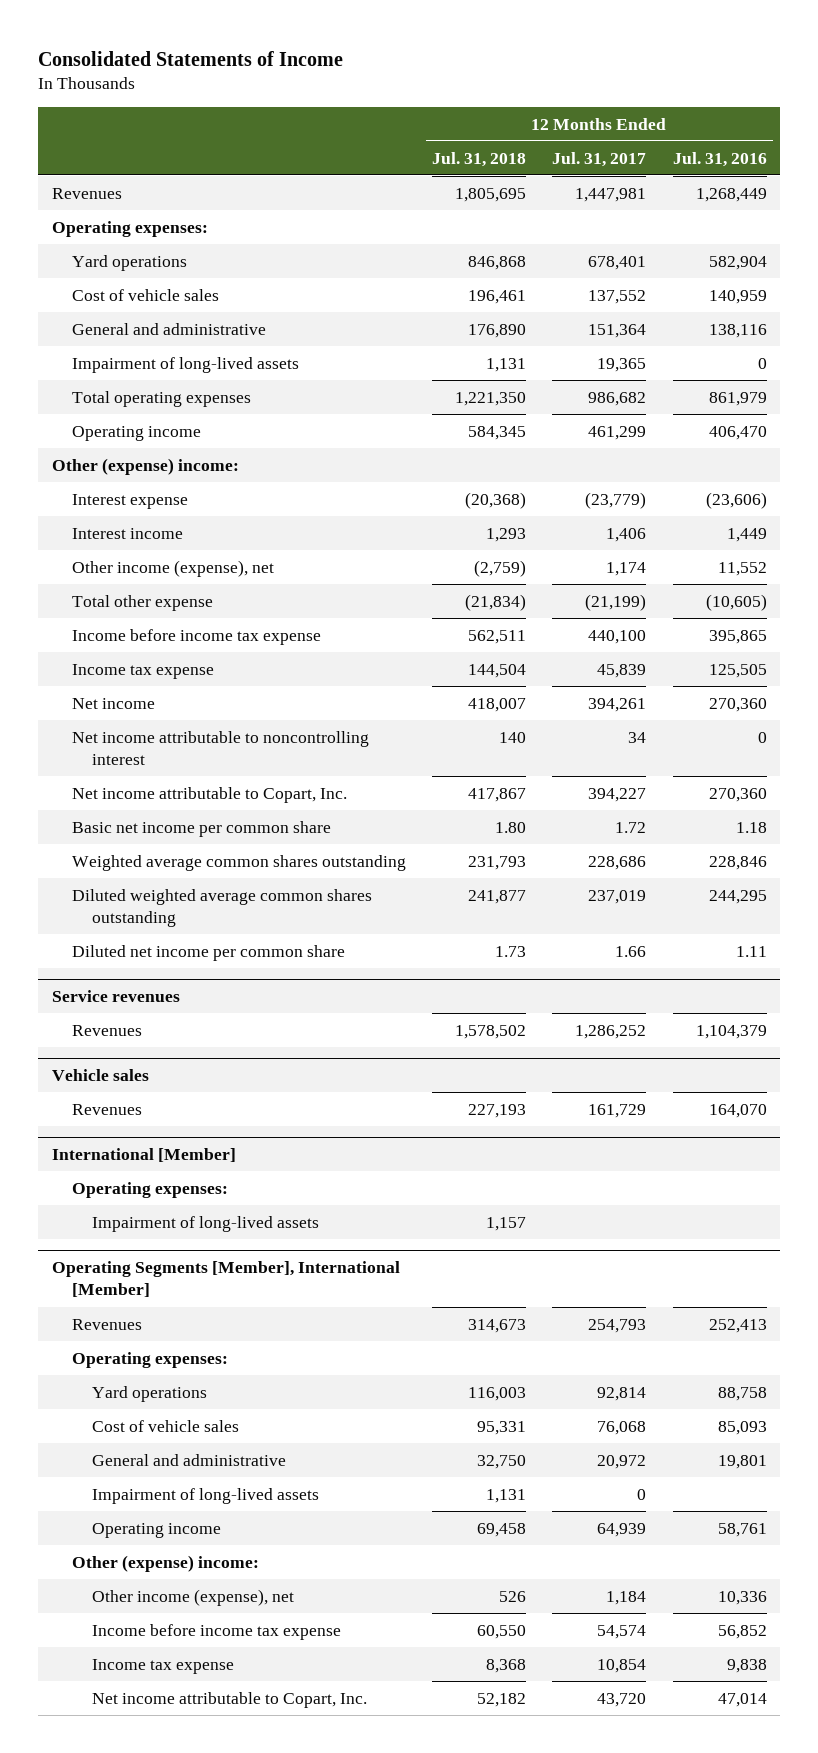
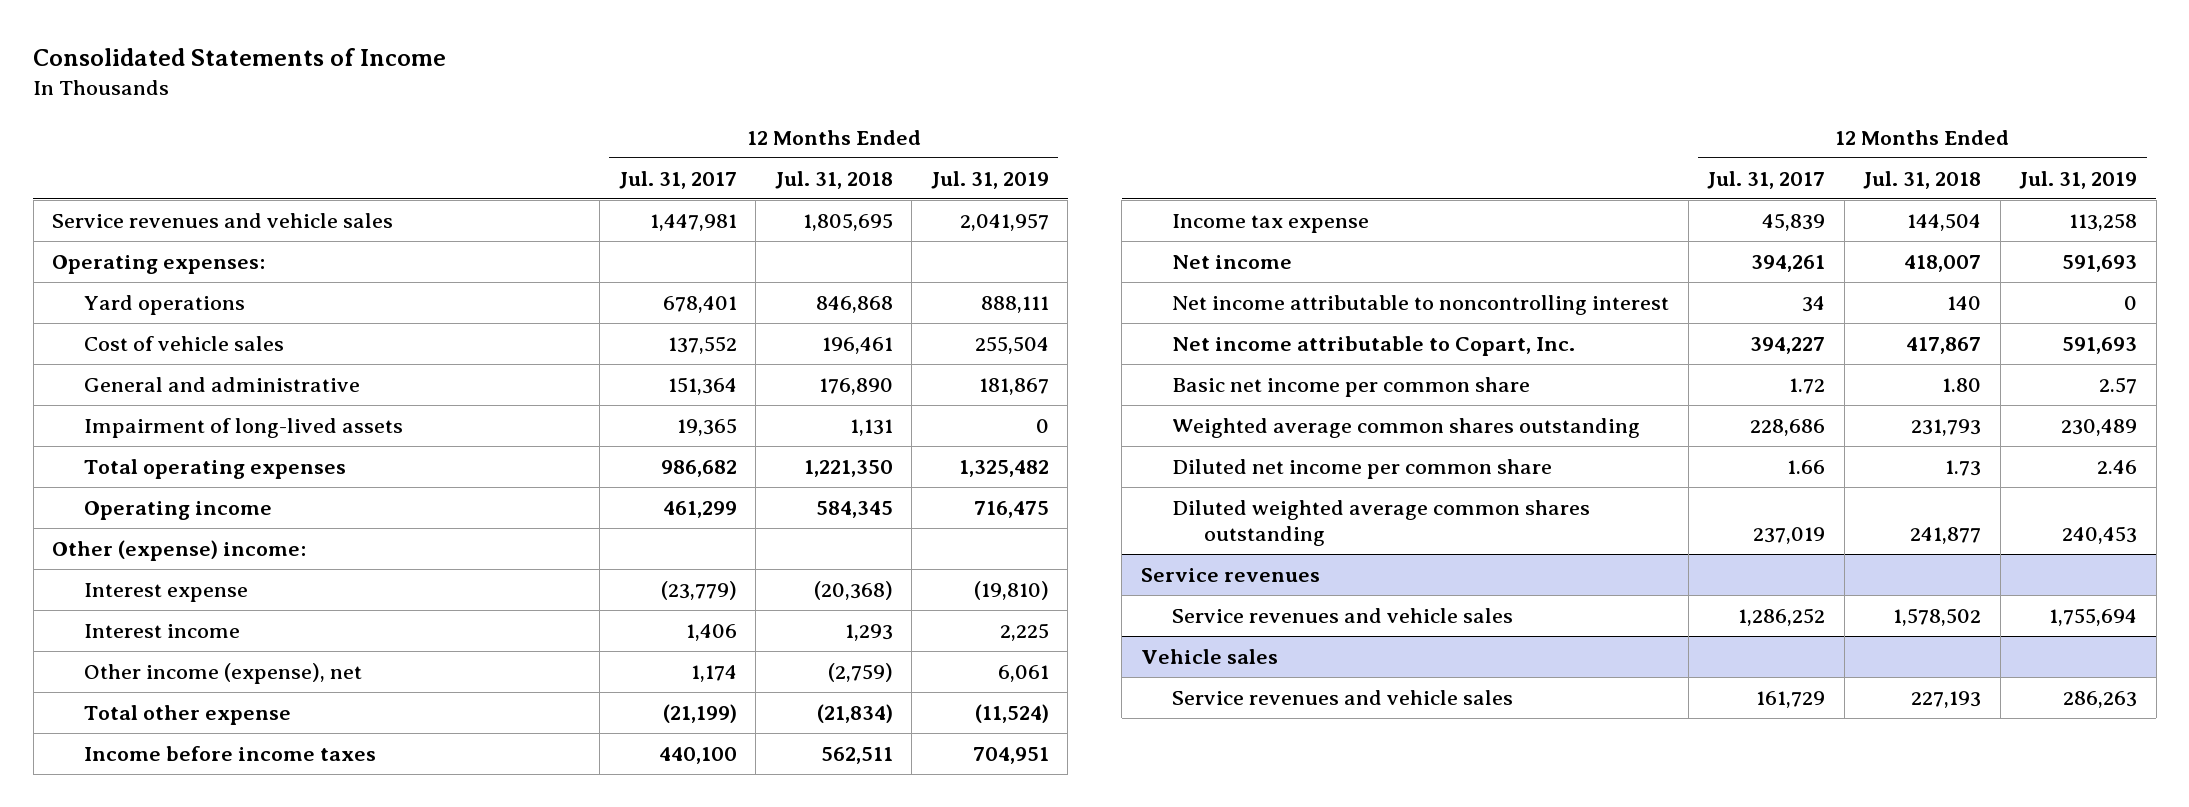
[672,151,767,167] Jul. 31, 2016 -> none
none -> [930,170,1049,189] Jul. 31, 2019
[51,187,122,199] Revenues -> [52,212,394,228] Service revenues and vehicle sales
[71,628,321,645] Income before income tax expense -> [83,745,376,761] Income before income taxes
[71,888,372,928] Diluted weighted average common shares outstanding -> [1172,499,1591,547] Diluted weighted average common shares outstanding
[71,1024,142,1036] Revenues -> [1172,607,1514,623] Service revenues and vehicle sales
[51,1147,236,1162] International [Member] -> none
[71,1181,228,1198] Operating expenses: -> none
[92,1215,320,1232] Impairment of long-lived assets -> none
[51,1260,400,1298] Operating Segments [Member], International [Member] -> none
[71,1318,142,1330] Revenues -> none
[71,1351,228,1368] Operating expenses: -> none
[92,1385,208,1402] Yard operations -> none
[92,1419,240,1432] Cost of vehicle sales -> none
[92,1453,287,1466] General and administrative -> none
[92,1487,320,1504] Impairment of long-lived assets -> none
[92,1522,222,1538] Operating income -> none
[71,1554,259,1572] Other (expense) income: -> none
[92,1588,295,1606] Other income (expense), net -> none
[92,1623,342,1640] Income before income tax expense -> none
[92,1658,235,1674] Income tax expense -> none
[92,1691,368,1708] Net income attributable to Copart, Inc. -> none
[71,1103,142,1115] Revenues -> [1172,689,1514,705] Service revenues and vehicle sales

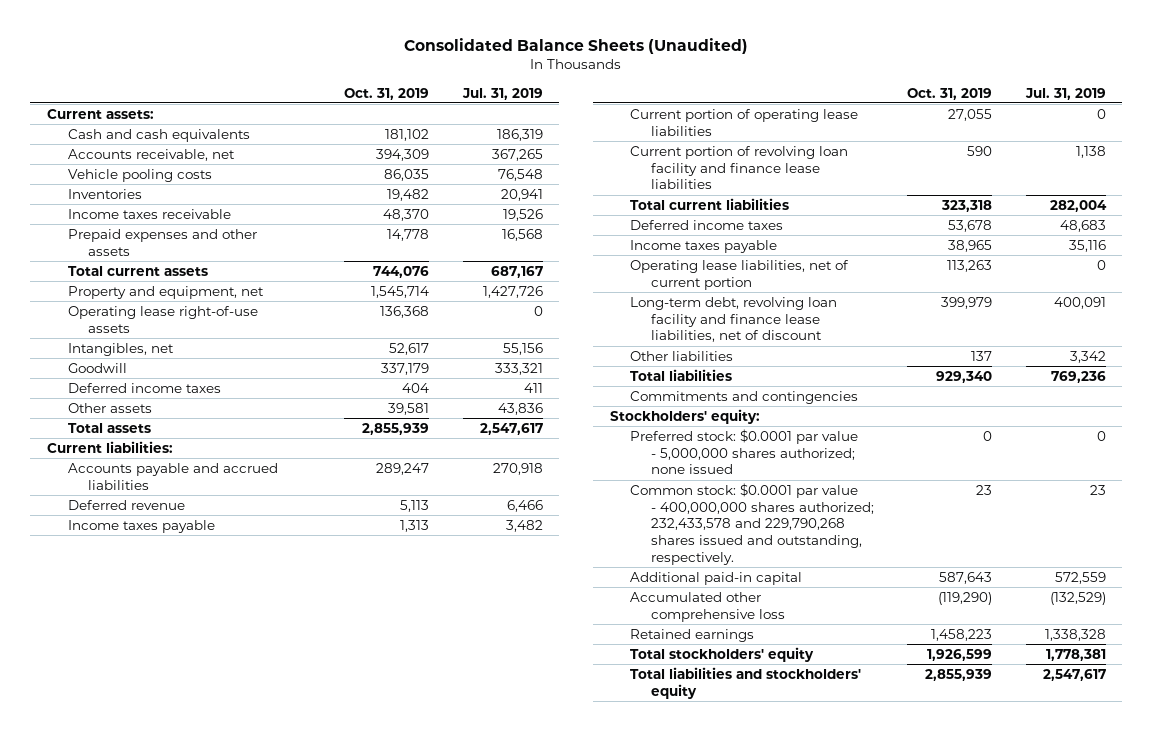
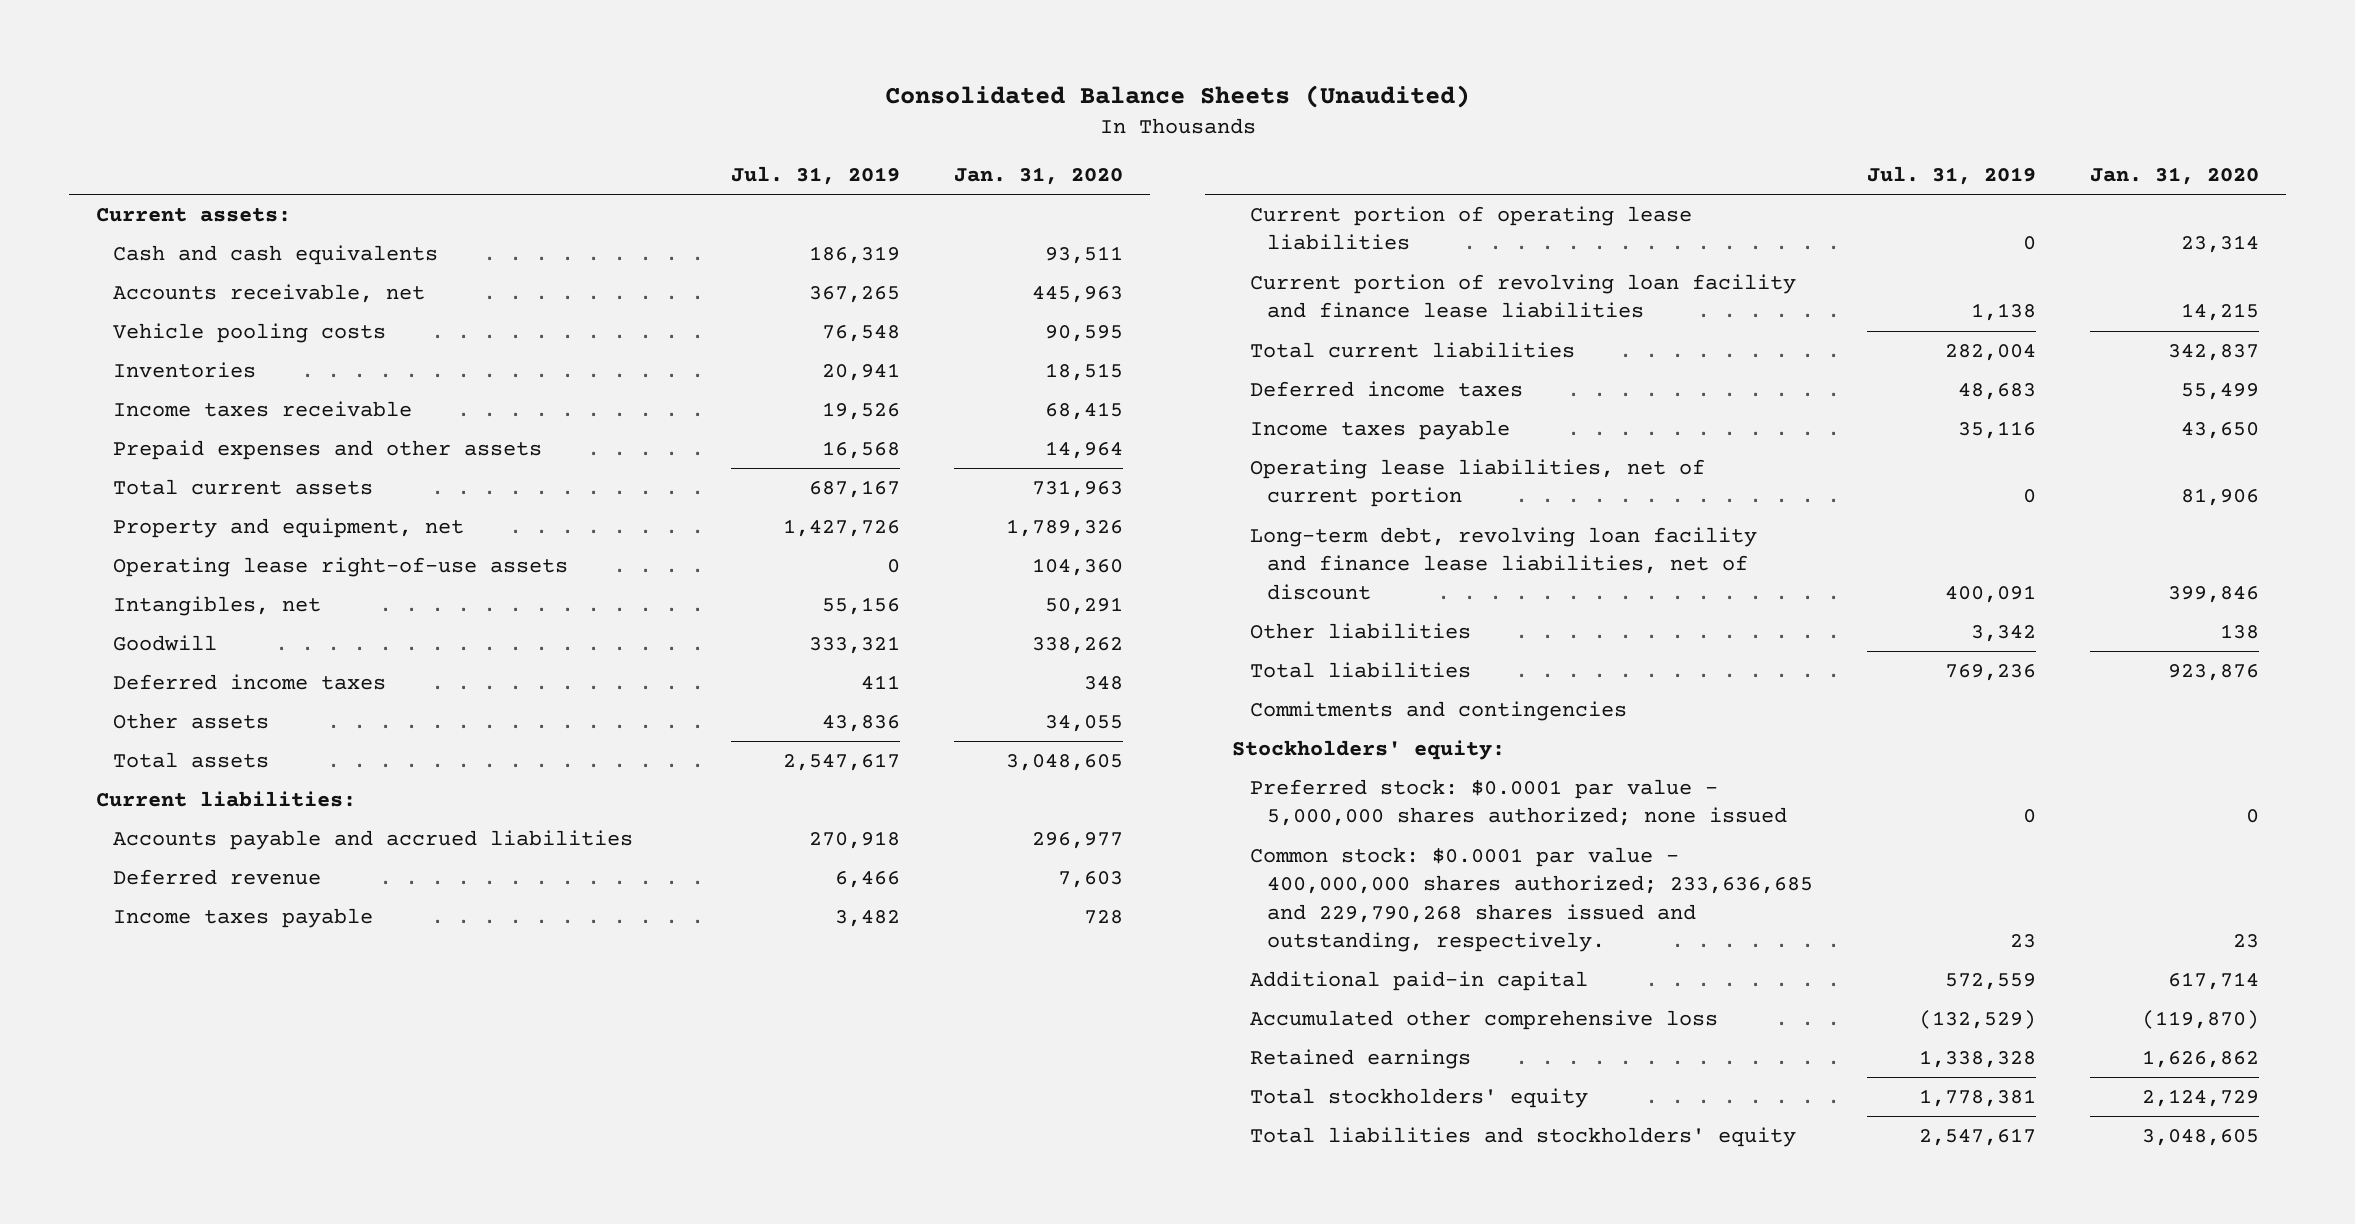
[344,87,430,100] Oct. 31, 2019 -> none
none -> [953,167,1123,186] Jan. 31, 2020
[630,482,874,565] Common stock: $0.0001 par value - 400,000,000 shares authorized; 232,433,578 and 229,790,268 shares issued and outstanding, respectively. -> [1249,846,1814,953] Common stock: $0.0001 par value - 400,000,000 shares authorized; 233,636,685 and 229,790,268 shares issued and outstanding, respectively.

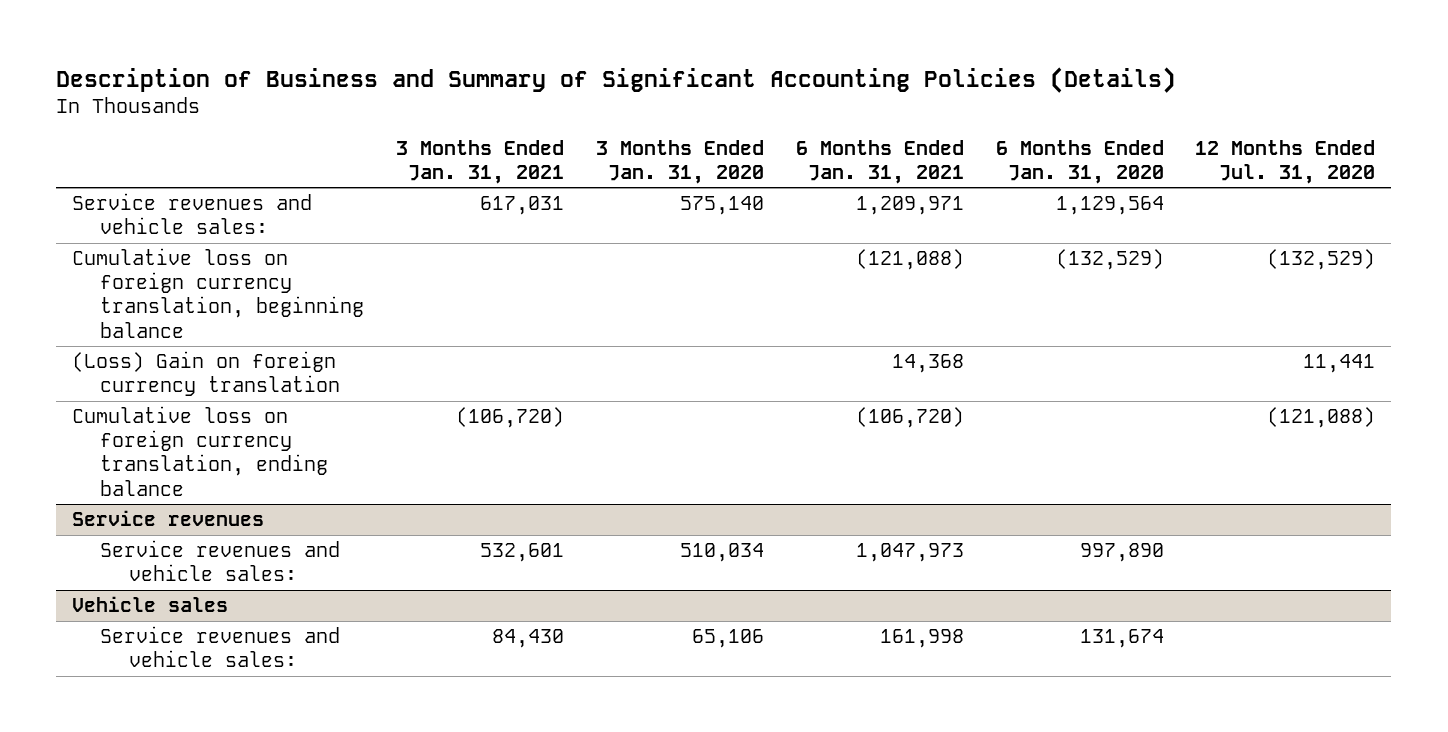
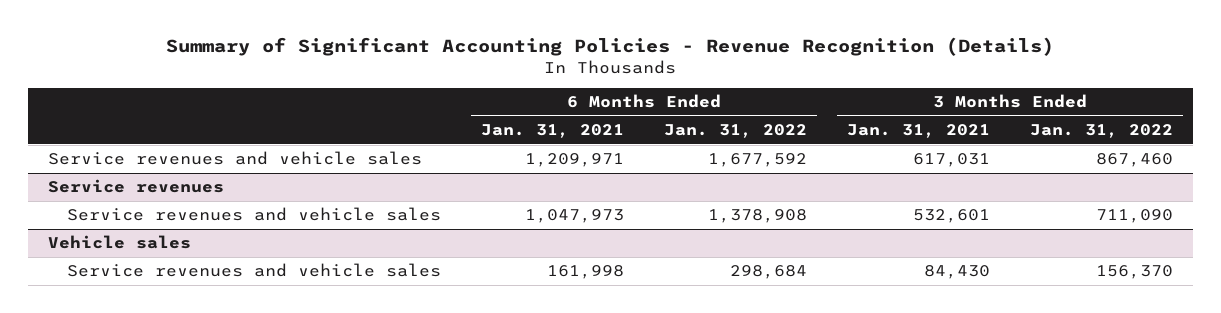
[56,66,1177,93] Description of Business and Summary of Significant Accounting Policies (Details) -> [166,36,1055,56] Summary of Significant Accounting Policies - Revenue Recognition (Details)
[596,139,765,184] 3 Months Ended Jan. 31, 2020 -> none
[995,139,1164,184] 6 Months Ended Jan. 31, 2020 -> none
[1195,139,1376,184] 12 Months Ended Jul. 31, 2020 -> none
none -> [663,124,807,139] Jan. 31, 2022
none -> [1029,124,1173,139] Jan. 31, 2022
[72,248,365,338] Cumulative loss on foreign currency translation, beginning balance -> none
[72,351,341,397] (Loss) Gain on foreign currency translation -> none
[72,406,329,496] Cumulative loss on foreign currency translation, ending balance -> none
[72,193,313,235] Service revenues and vehicle sales: -> [47,151,422,166] Service revenues and vehicle sales
[100,540,341,582] Service revenues and vehicle sales: -> [66,207,441,222] Service revenues and vehicle sales
[100,626,341,668] Service revenues and vehicle sales: -> [66,263,441,278] Service revenues and vehicle sales

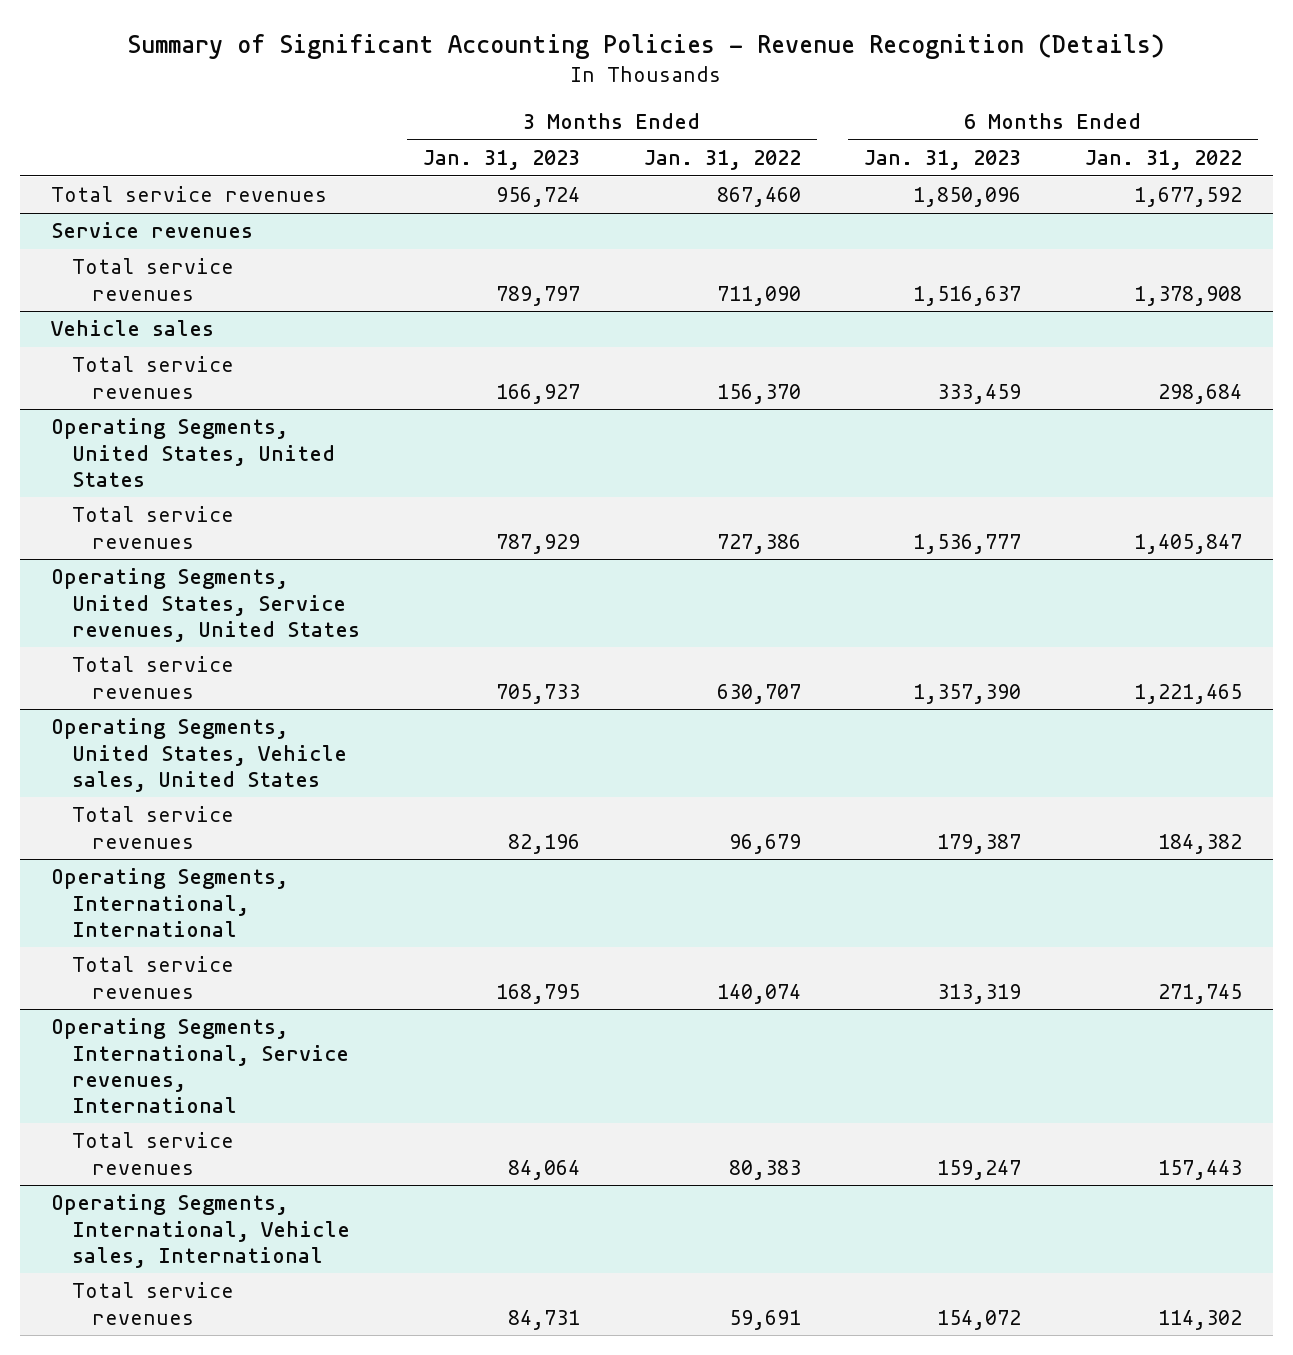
[480,124,624,139] Jan. 31, 2021 -> none
[846,124,990,139] Jan. 31, 2021 -> none
none -> [423,150,581,171] Jan. 31, 2023
none -> [864,150,1022,171] Jan. 31, 2023
[47,151,422,166] Service revenues and vehicle sales -> [51,186,328,203] Total service revenues
[66,207,441,222] Service revenues and vehicle sales -> [71,258,234,301] Total service revenues
[66,263,441,278] Service revenues and vehicle sales -> [71,356,234,399] Total service revenues
none -> [51,418,335,487] Operating Segments, United States, United States
none -> [71,506,234,549] Total service revenues
none -> [51,568,360,642] Operating Segments, United States, Service revenues, United States
none -> [71,656,234,699] Total service revenues
none -> [51,718,347,792] Operating Segments, United States, Vehicle sales, United States
none -> [71,806,234,849] Total service revenues
none -> [51,868,289,937] Operating Segments, International, International
none -> [71,956,234,999] Total service revenues
none -> [51,1018,349,1113] Operating Segments, International, Service revenues, International
none -> [71,1132,234,1175] Total service revenues
none -> [51,1194,350,1268] Operating Segments, International, Vehicle sales, International
none -> [71,1282,234,1325] Total service revenues

